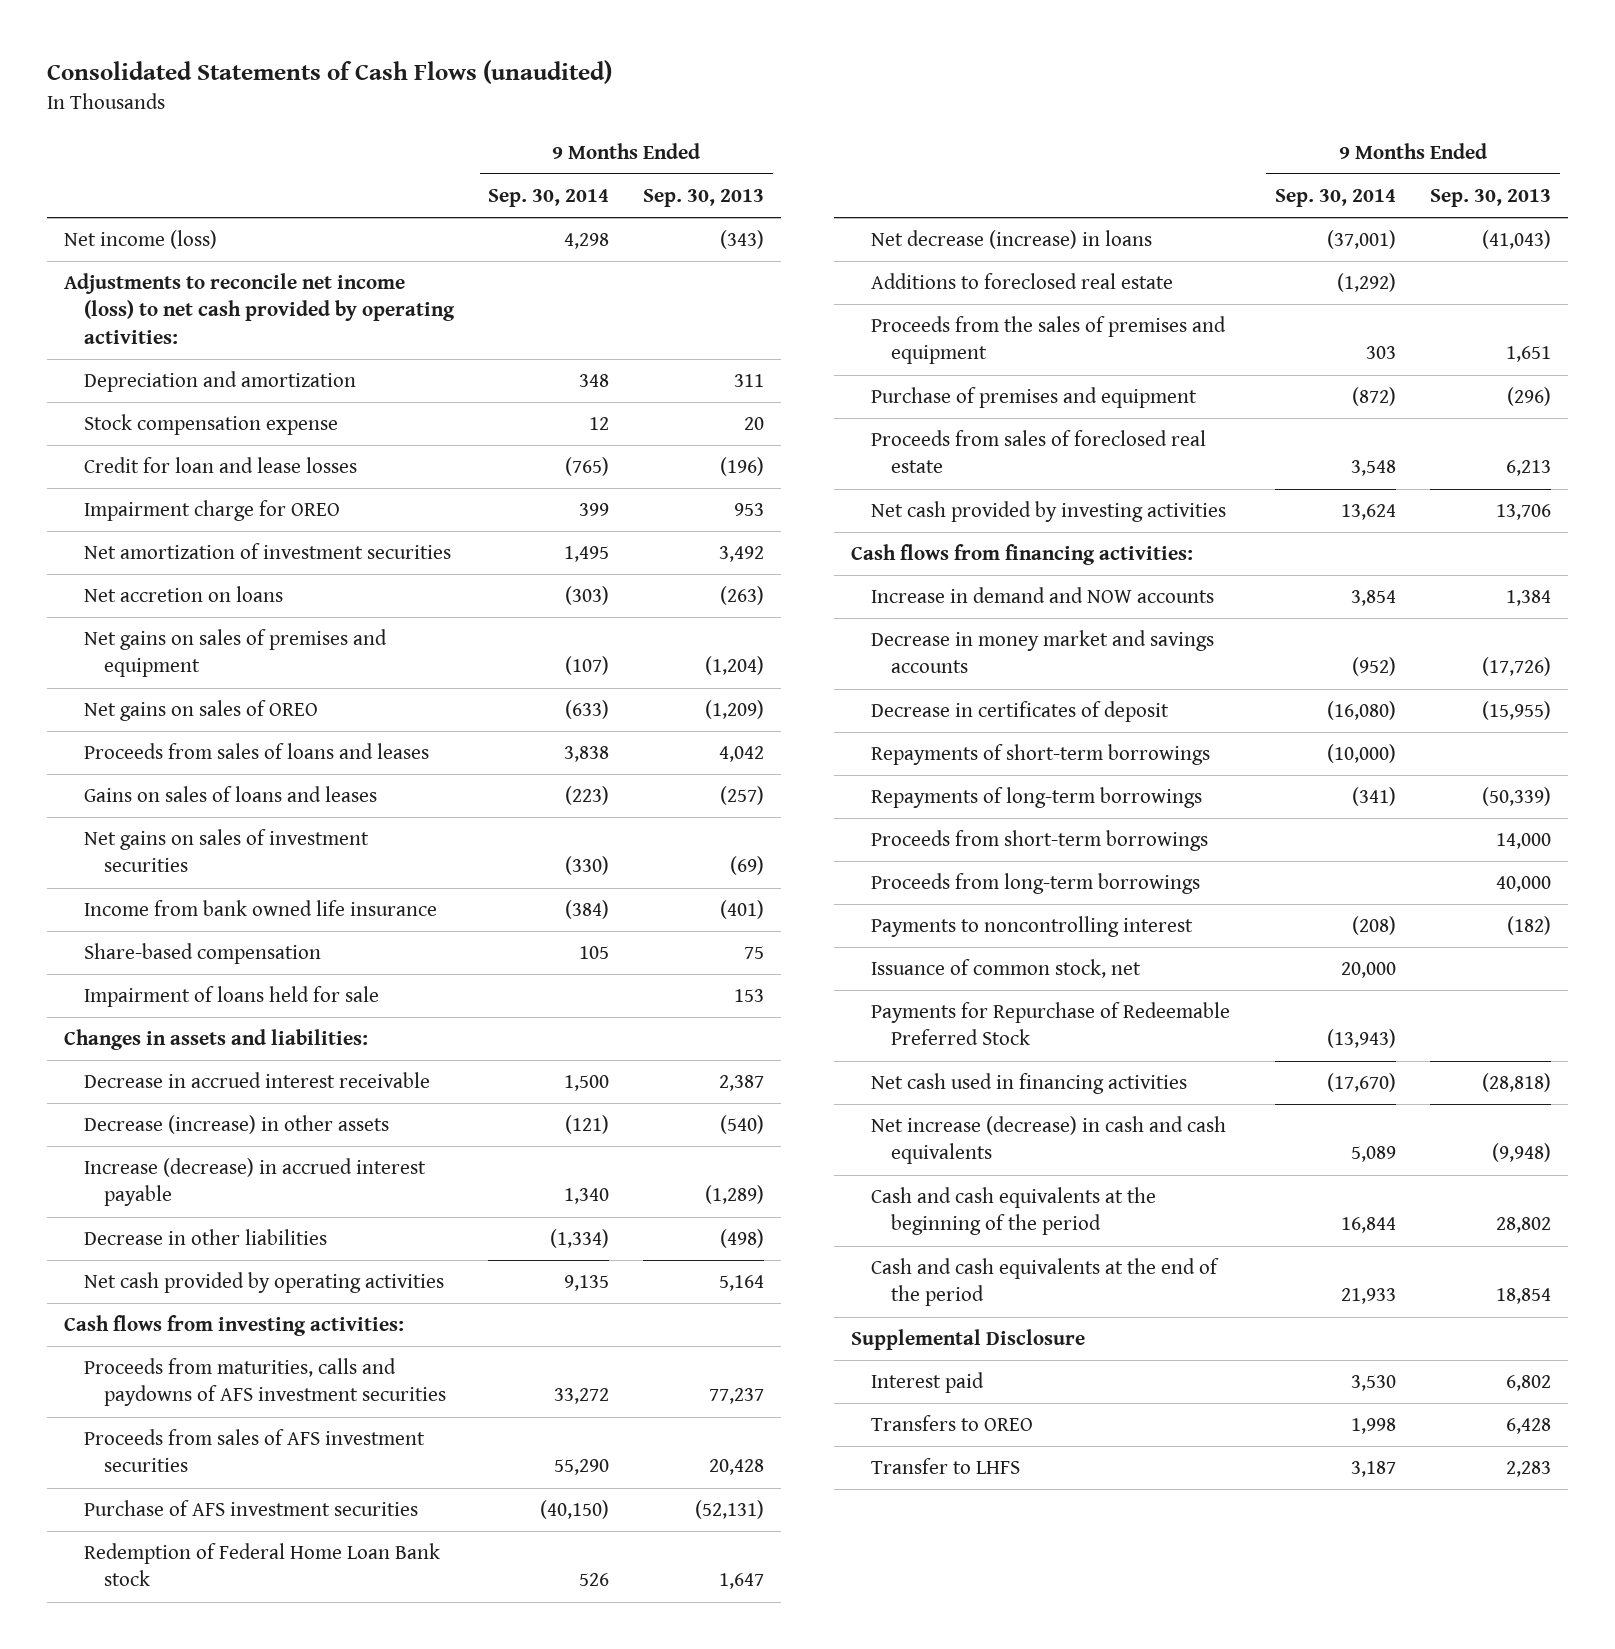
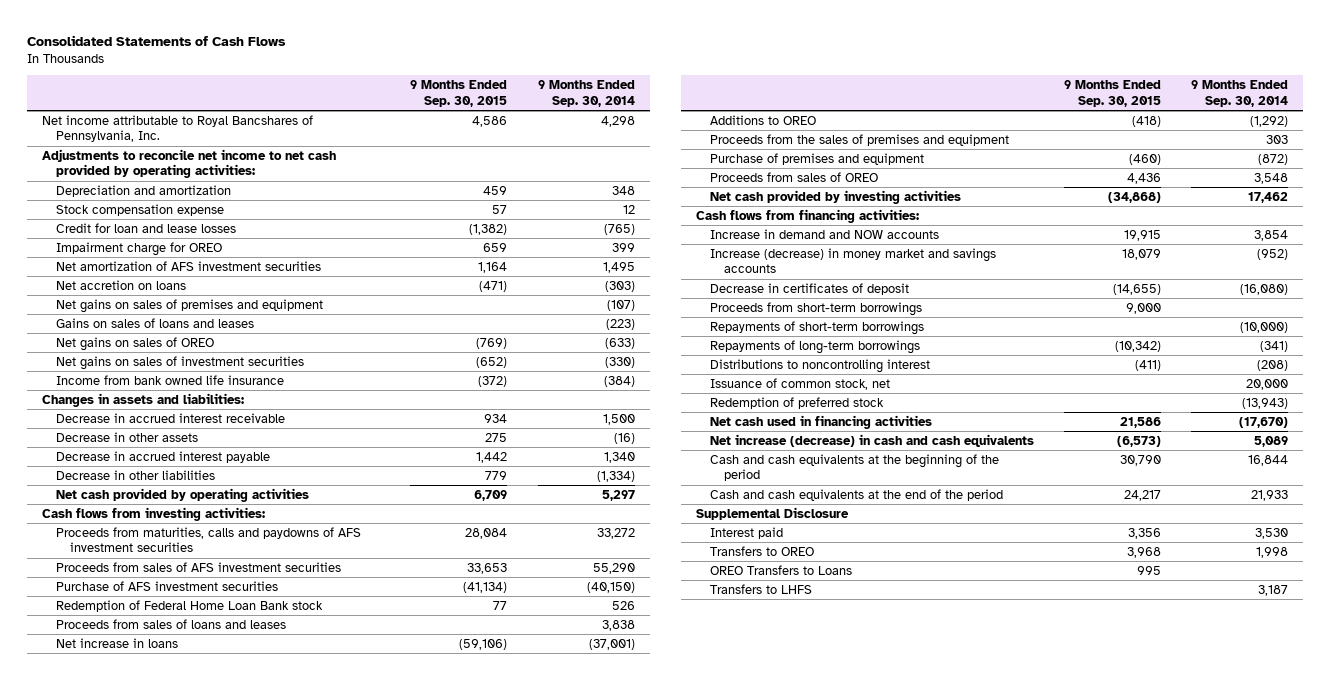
[47,60,613,85] Consolidated Statements of Cash Flows (unaudited) -> [27,35,287,47] Consolidated Statements of Cash Flows
[643,189,765,208] Sep. 30, 2013 -> none
none -> [410,80,508,107] 9 Months Ended Sep. 30, 2015
[64,230,218,250] Net income (loss) -> [42,114,314,143] Net income attributable to Royal Bancshares of Pennsylvania, Inc.
[64,273,456,344] Adjustments to reconcile net income (loss) to net cash provided by operating activities: -> [42,148,337,179] Adjustments to reconcile net income to net cash provided by operating activities:
[84,543,452,560] Net amortization of investment securities -> [56,260,322,271] Net amortization of AFS investment securities
[84,700,319,722] Net gains on sales of OREO -> [56,336,215,351] Net gains on sales of OREO
[84,943,322,965] Share-based compensation -> none
[84,986,380,1008] Impairment of loans held for sale -> none
[84,1115,390,1135] Decrease (increase) in other assets -> [56,431,199,442] Decrease in other assets
[565,1115,610,1135] (121) -> [613,432,635,444] (16)
[84,1158,427,1207] Increase (decrease) in accrued interest payable -> [56,450,271,463] Decrease in accrued interest payable
[564,1275,610,1292] 9,135 -> [601,489,635,501] 5,297
[84,743,430,760] Proceeds from sales of loans and leases -> [56,618,287,629] Proceeds from sales of loans and leases
[870,230,1152,250] Net decrease (increase) in loans -> [56,637,179,648] Net increase in loans
[870,273,1173,290] Additions to foreclosed real estate -> [709,114,816,125] Additions to OREO
[870,430,1206,474] Proceeds from sales of foreclosed real estate -> [709,171,878,182] Proceeds from sales of OREO
[1340,504,1396,521] 13,624 -> [1248,191,1289,203] 17,462
[870,630,1214,674] Decrease in money market and savings accounts -> [709,247,996,274] Increase (decrease) in money market and savings accounts
[870,830,1208,852] Proceeds from short-term borrowings -> [709,301,922,316] Proceeds from short-term borrowings
[870,873,1200,895] Proceeds from long-term borrowings -> none
[870,916,1193,938] Payments to noncontrolling interest -> [709,358,930,373] Distributions to noncontrolling interest
[870,1002,1230,1046] Payments for Repurchase of Redeemable Preferred Stock -> [709,396,884,409] Redemption of preferred stock
none -> [709,564,852,575] OREO Transfers to Loans
[870,1458,1020,1475] Transfer to LHFS -> [709,583,812,594] Transfers to LHFS

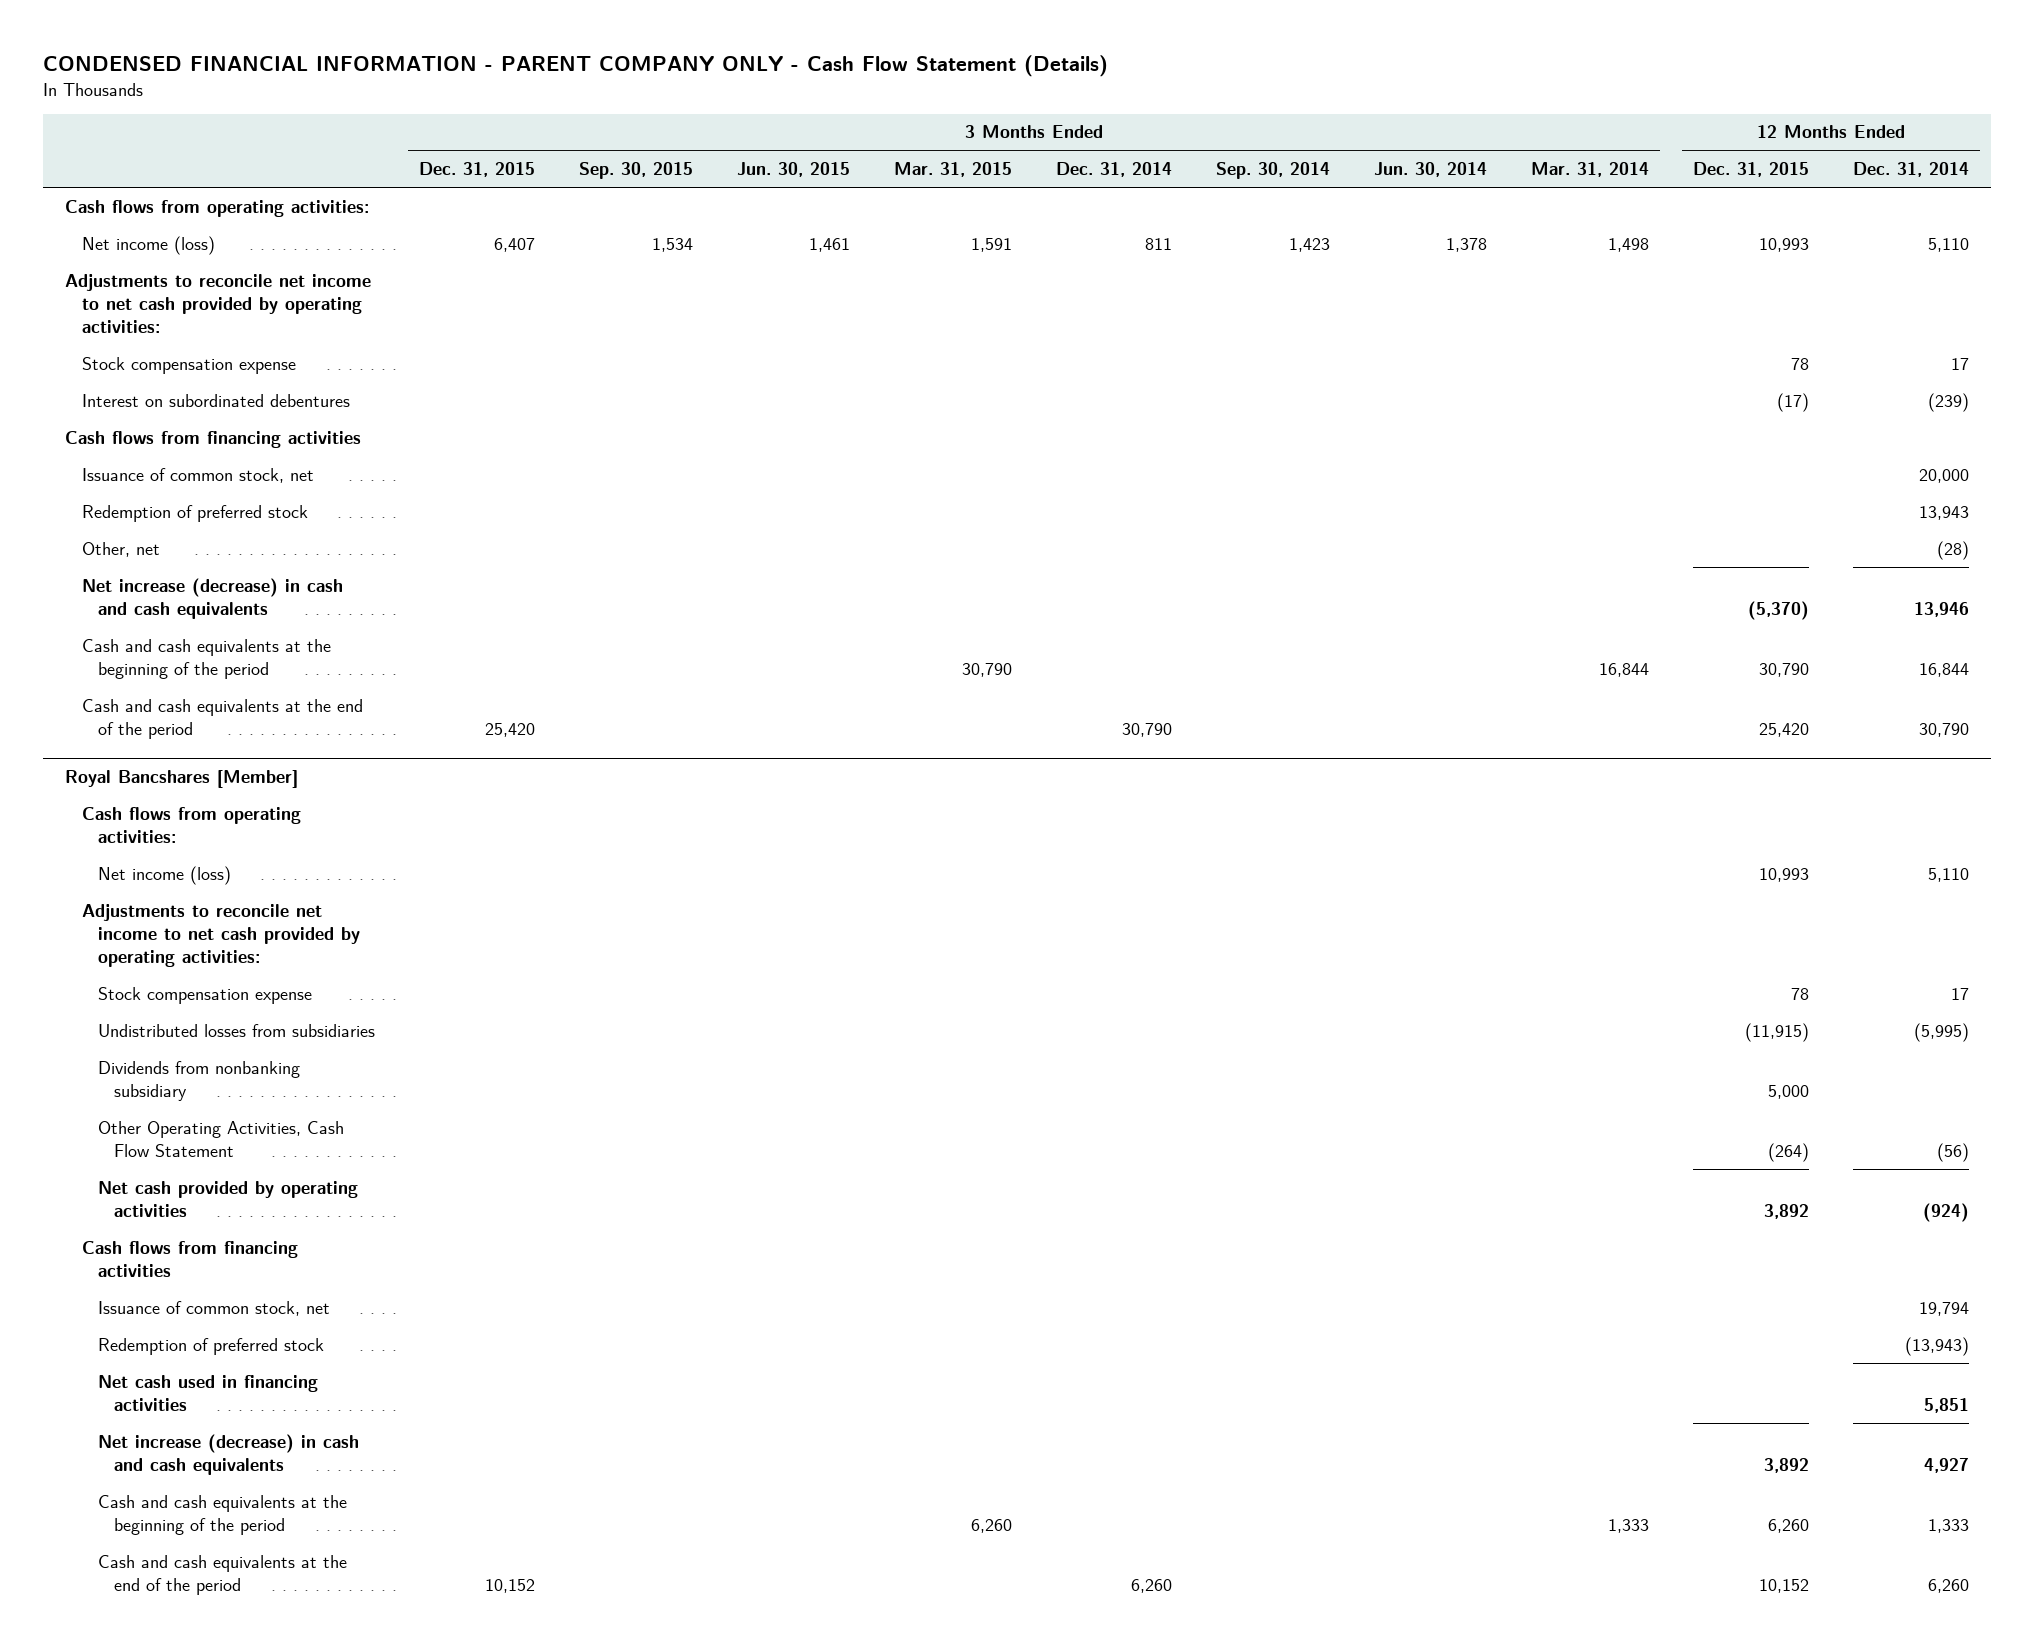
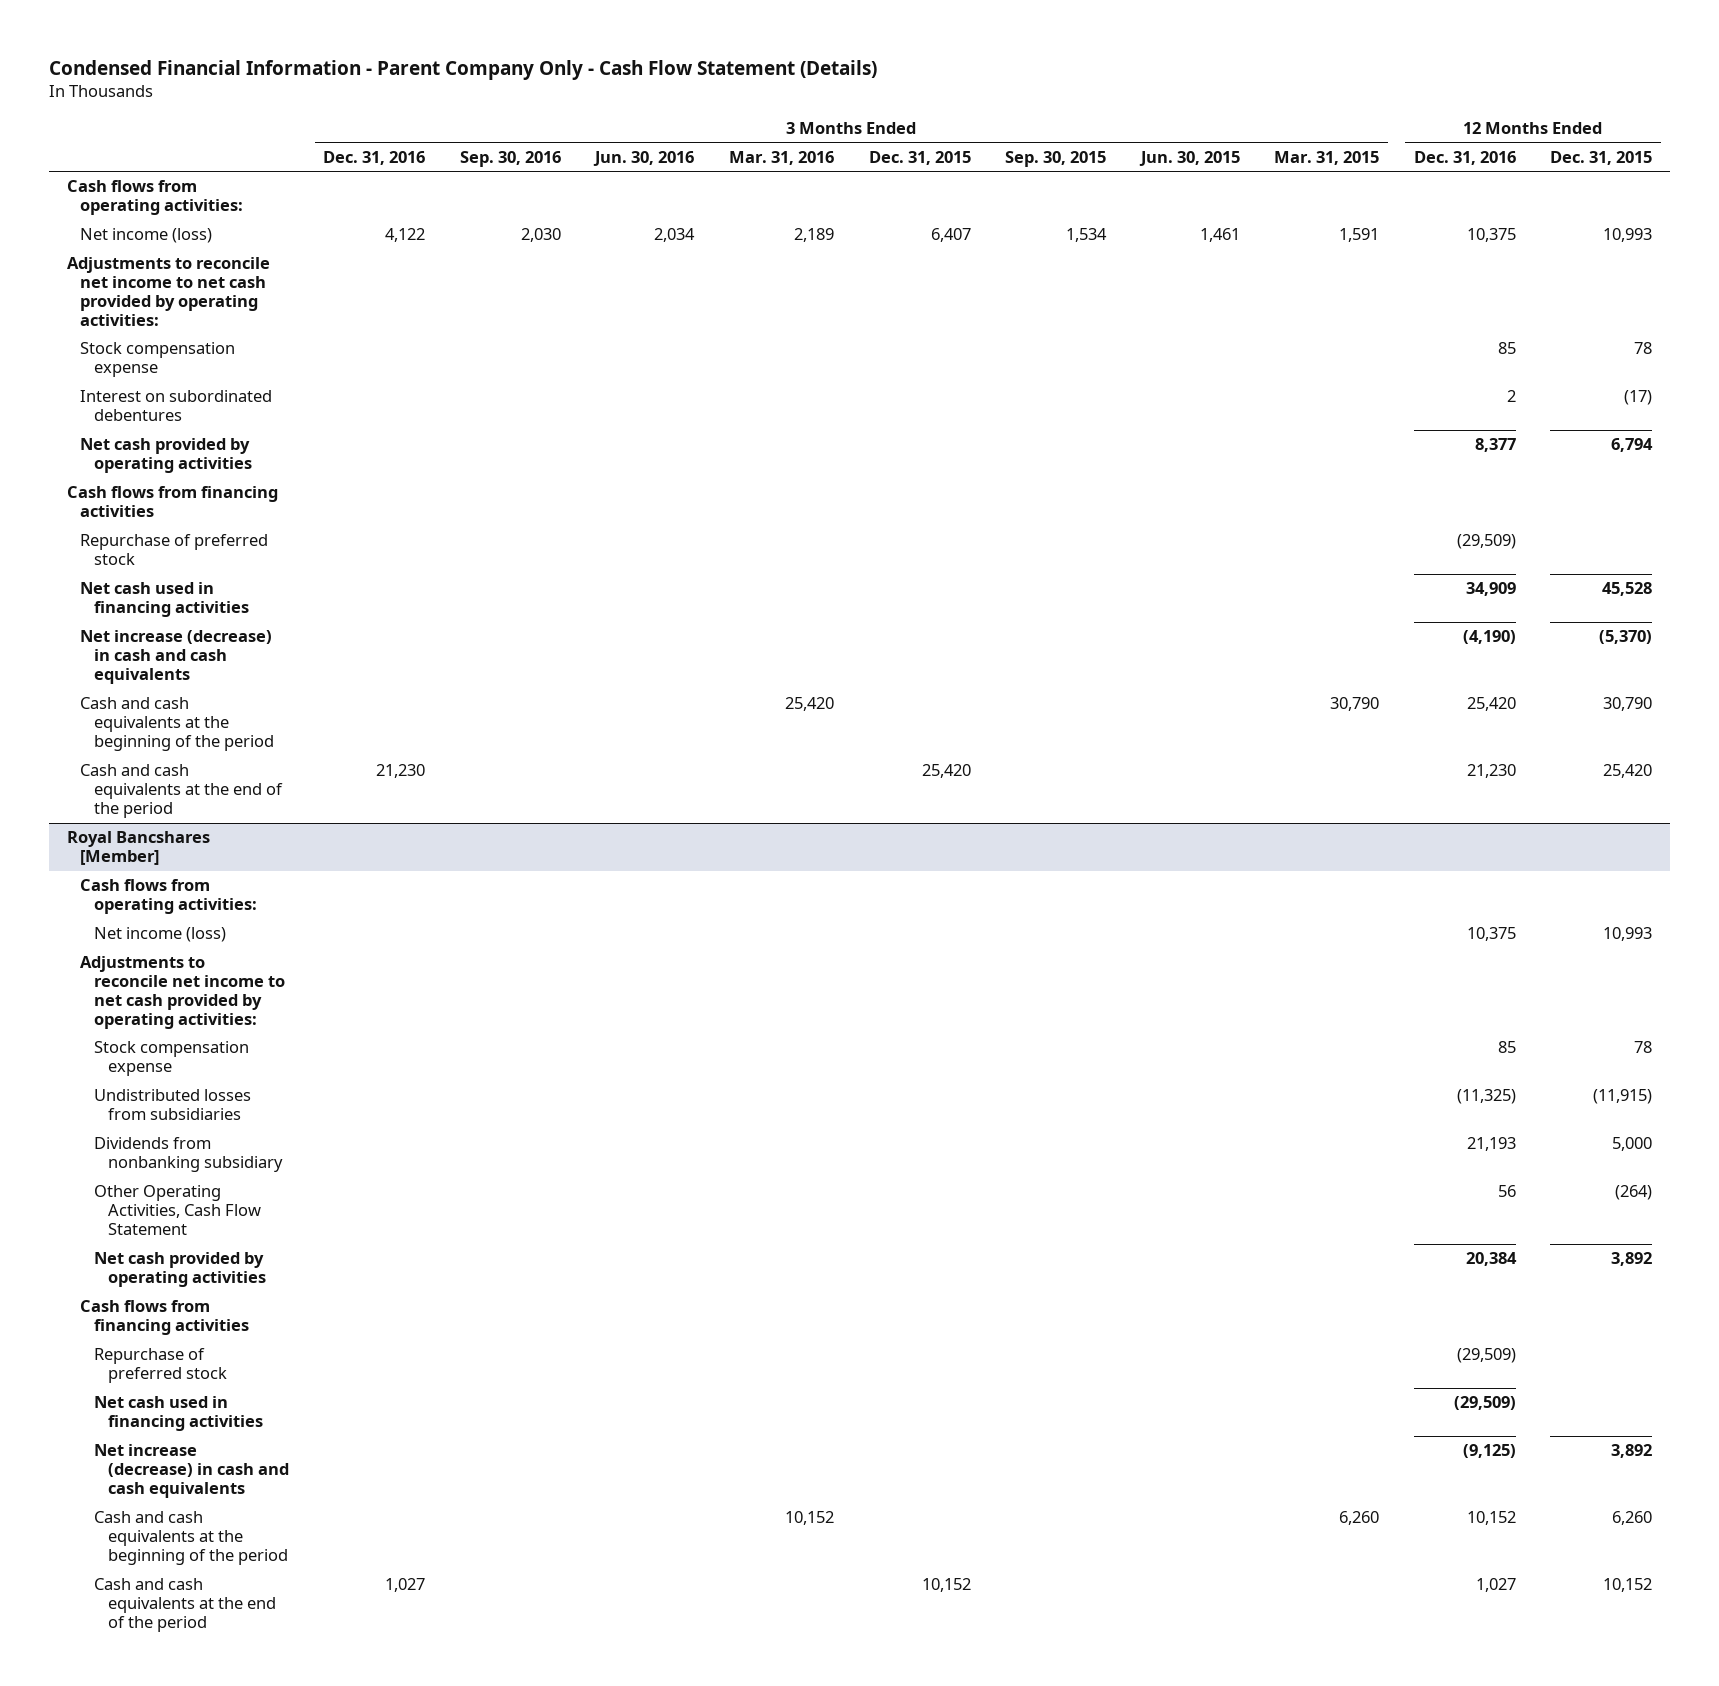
[43,55,1109,78] CONDENSED FINANCIAL INFORMATION - PARENT COMPANY ONLY - Cash Flow Statement (Details) -> [49,59,878,80] Condensed Financial Information - Parent Company Only - Cash Flow Statement (Details)
[1055,162,1172,178] Dec. 31, 2014 -> none
[1215,162,1330,180] Sep. 30, 2014 -> none
[1373,162,1487,178] Jun. 30, 2014 -> none
[1531,162,1650,178] Mar. 31, 2014 -> none
[1853,162,1970,178] Dec. 31, 2014 -> none
none -> [323,150,426,165] Dec. 31, 2016
none -> [459,150,561,167] Sep. 30, 2016
none -> [593,150,695,166] Jun. 30, 2016
none -> [729,150,835,165] Mar. 31, 2016
none -> [1413,150,1516,165] Dec. 31, 2016
none -> [80,438,253,474] Net cash provided by operating activities
[81,467,314,483] Issuance of common stock, net -> none
[81,541,160,557] Other, net -> none
[81,504,308,522] Redemption of preferred stock -> [80,534,269,566] Repurchase of preferred stock
none -> [80,582,250,618] Net cash used in financing activities
[97,1300,330,1316] Issuance of common stock, net -> none
[97,1337,324,1355] Redemption of preferred stock -> [94,1348,227,1384] Repurchase of preferred stock

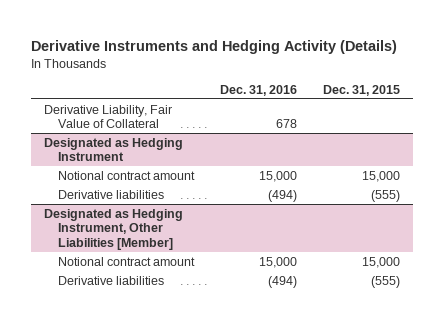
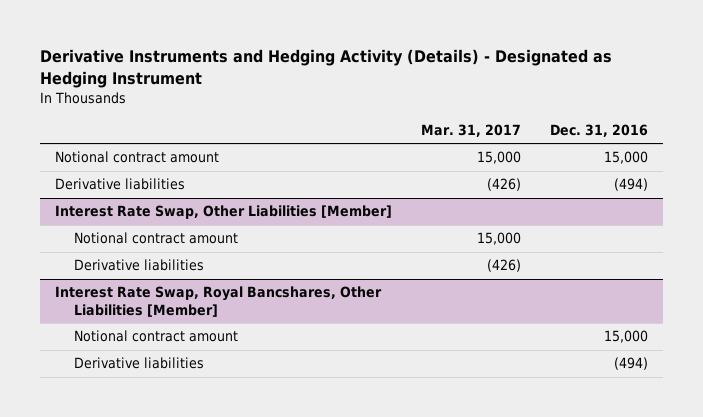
[31,39,398,54] Derivative Instruments and Hedging Activity (Details) -> [39,48,612,88] Derivative Instruments and Hedging Activity (Details) - Designated as Hedging Instrument
[323,84,401,96] Dec. 31, 2015 -> none
none -> [420,124,521,138] Mar. 31, 2017
[44,104,173,129] Derivative Liability, Fair Value of Collateral -> none
[44,137,184,162] Designated as Hedging Instrument -> none
[44,208,184,251] Designated as Hedging Instrument, Other Liabilities [Member] -> none
none -> [54,205,392,220] Interest Rate Swap, Other Liabilities [Member]
none -> [74,232,239,245] Notional contract amount
none -> [74,259,205,272] Derivative liabilities
none -> [54,286,382,317] Interest Rate Swap, Royal Bancshares, Other Liabilities [Member]

